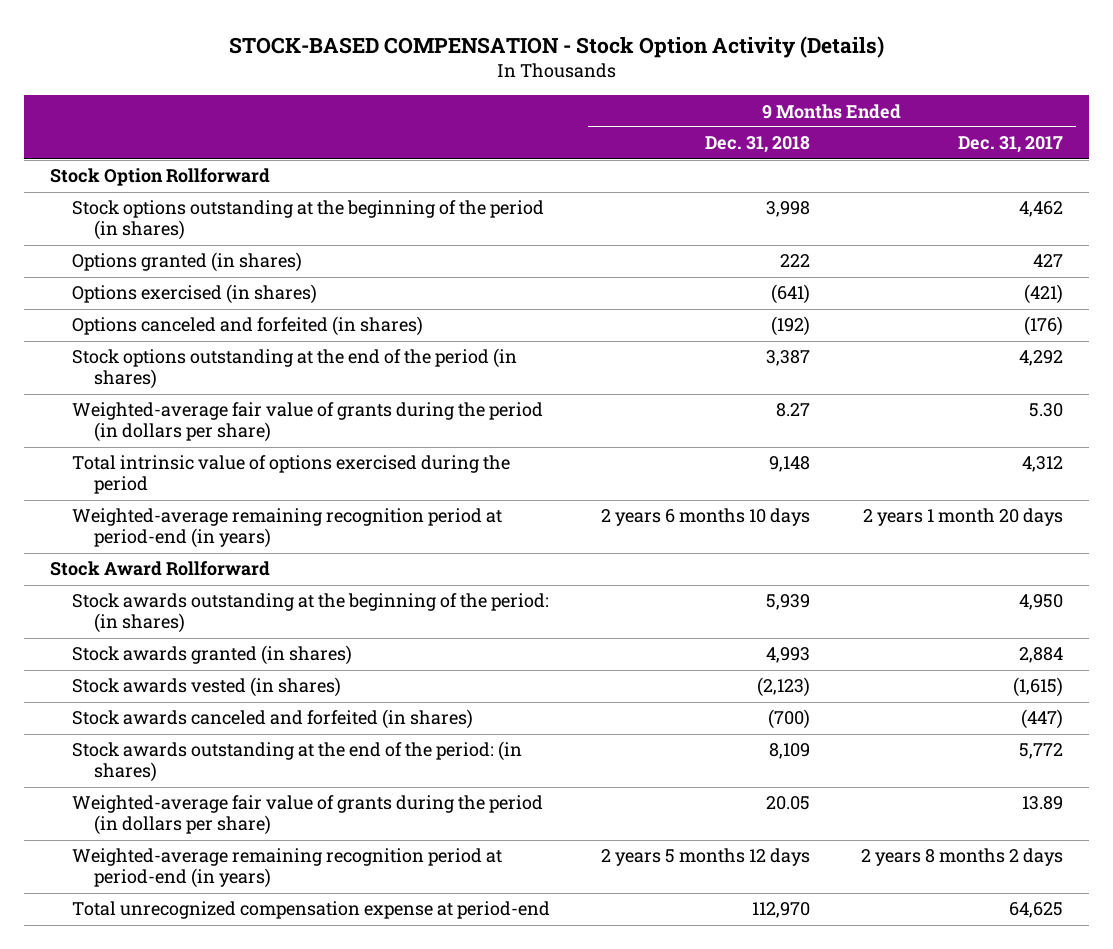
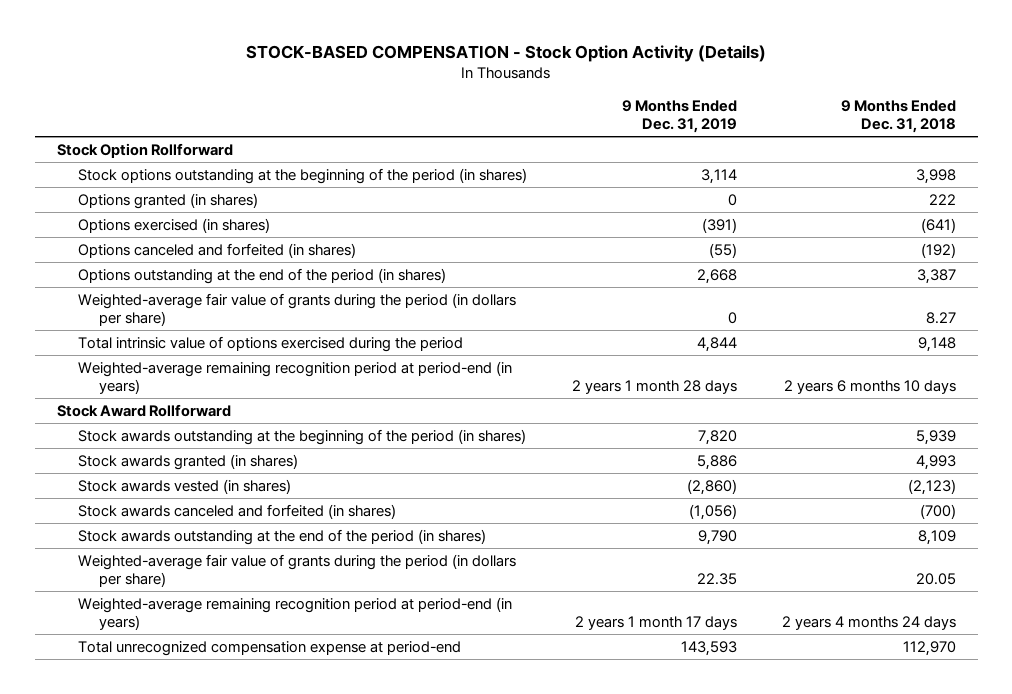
[958,136,1064,154] Dec. 31, 2017 -> none
none -> [621,99,737,133] 9 Months Ended Dec. 31, 2019
[71,348,517,390] Stock options outstanding at the end of the period (in shares) -> [78,267,447,284] Options outstanding at the end of the period (in shares)
[71,593,549,634] Stock awards outstanding at the beginning of the period: (in shares) -> [78,428,527,445] Stock awards outstanding at the beginning of the period (in shares)
[71,741,522,783] Stock awards outstanding at the end of the period: (in shares) -> [78,528,487,545] Stock awards outstanding at the end of the period (in shares)
[601,848,811,867] 2 years 5 months 12 days -> [781,616,956,631] 2 years 4 months 24 days

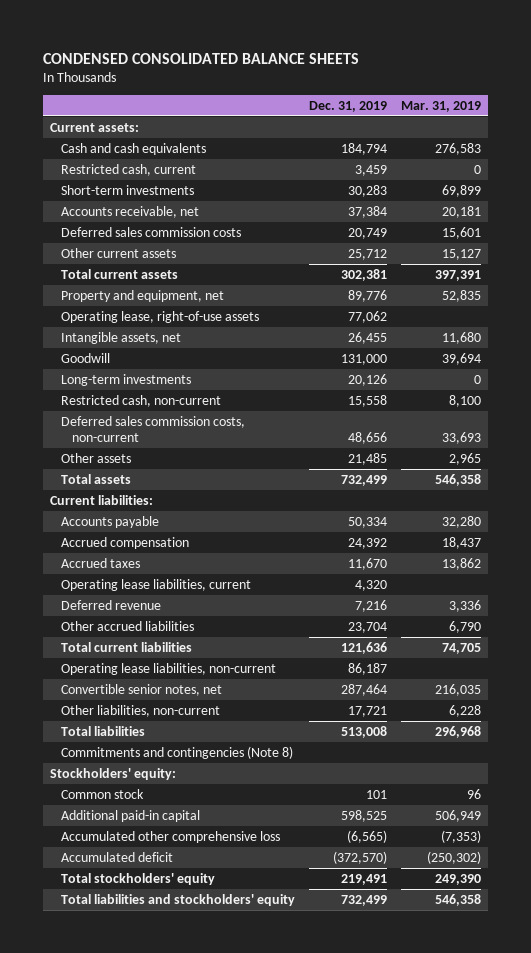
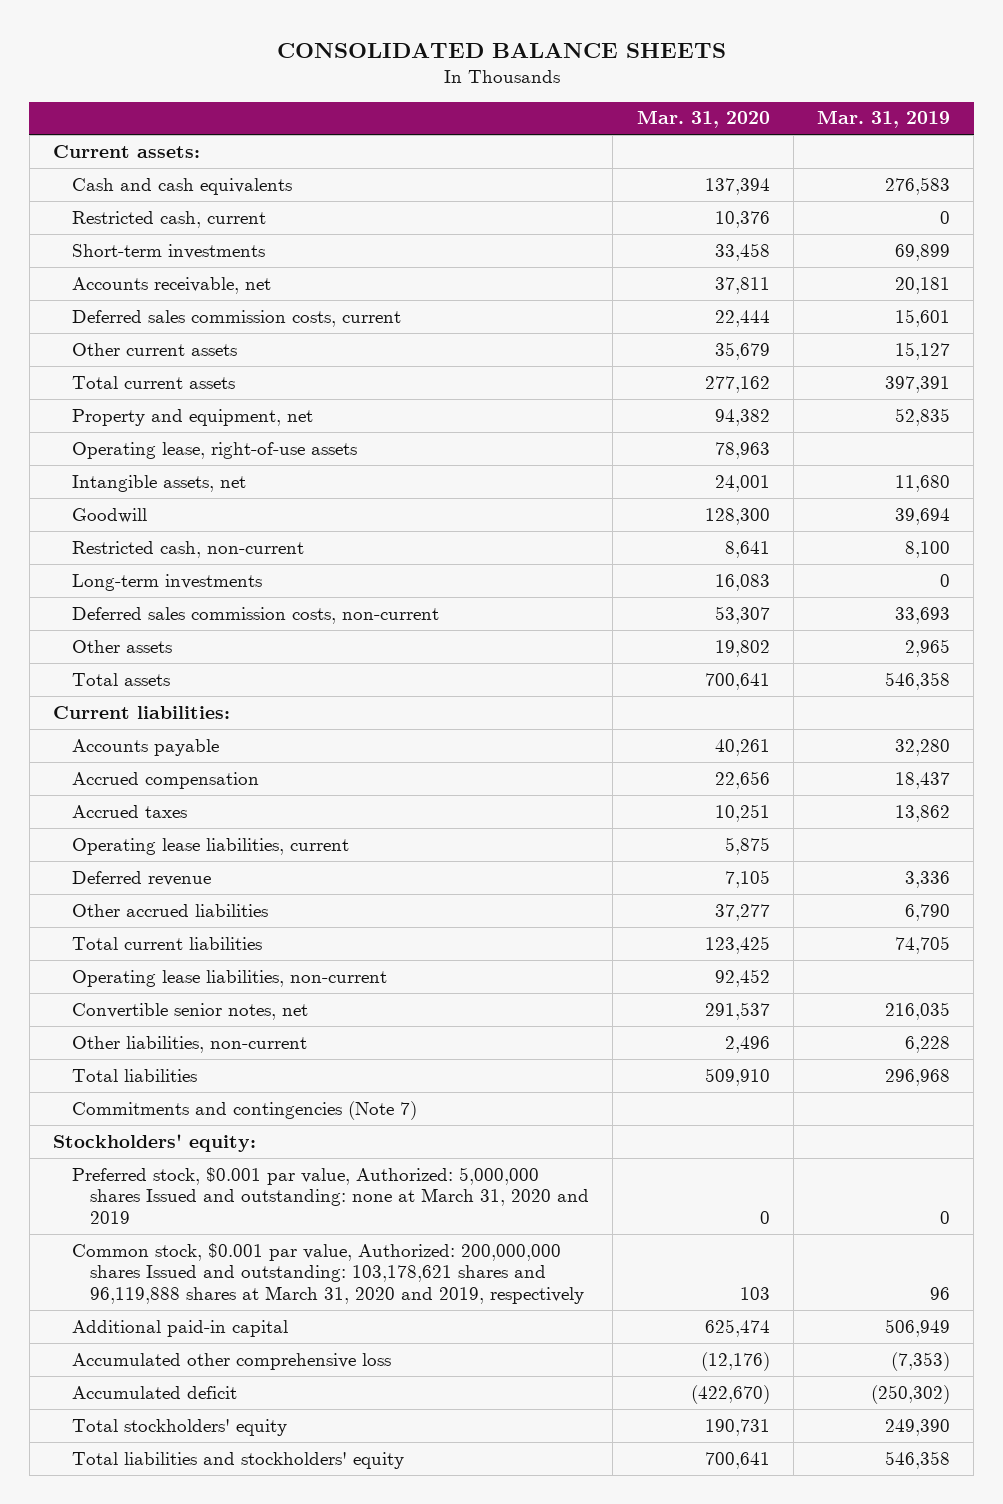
[43,52,360,64] CONDENSED CONSOLIDATED BALANCE SHEETS -> [276,43,726,59] CONSOLIDATED BALANCE SHEETS
[308,100,387,112] Dec. 31, 2019 -> none
none -> [636,110,770,129] Mar. 31, 2020
[61,226,242,237] Deferred sales commission costs -> [71,309,401,327] Deferred sales commission costs, current
[61,373,192,386] Long-term investments -> [71,573,262,591] Long-term investments
[61,745,294,759] Commitments and contingencies (Note 8) -> [71,1100,417,1120] Commitments and contingencies (Note 7)
none -> [71,1166,590,1224] Preferred stock, $0.001 par value, Authorized: 5,000,000 shares Issued and outstanding: none at March 31, 2020 and 2019
[61,788,145,799] Common stock -> [71,1242,585,1304] Common stock, $0.001 par value, Authorized: 200,000,000 shares Issued and outstanding: 103,178,621 shares and 96,119,888 shares at March 31, 2020 and 2019, respectively

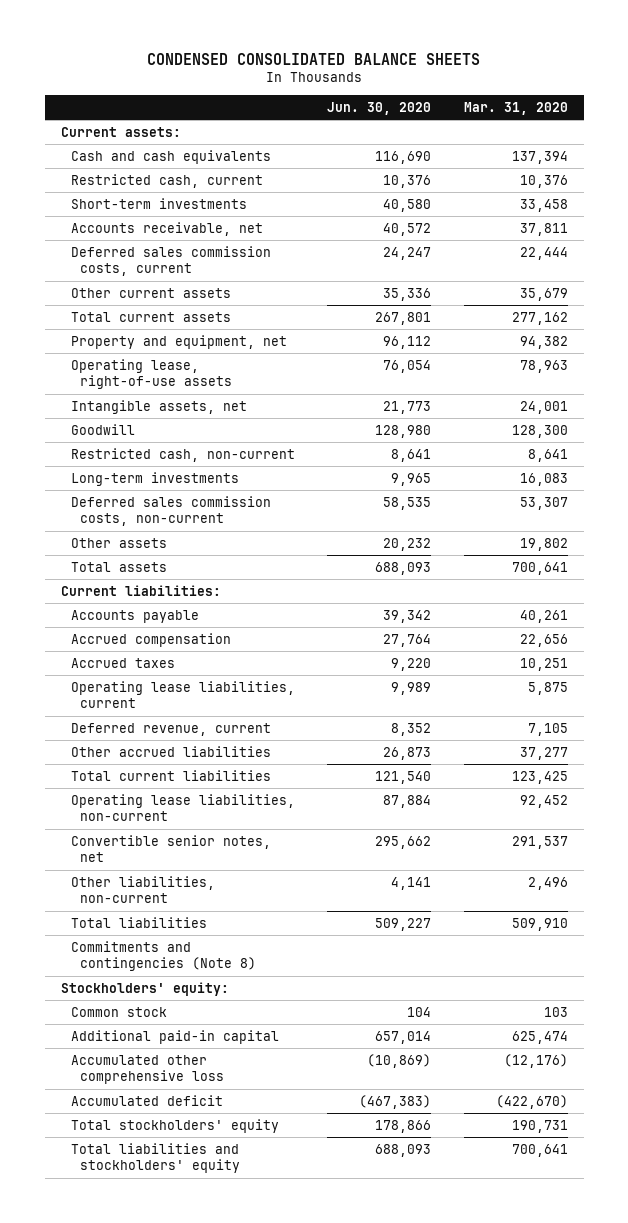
[276,43,726,59] CONSOLIDATED BALANCE SHEETS -> [147,52,481,65] CONDENSED CONSOLIDATED BALANCE SHEETS
[817,110,951,129] Mar. 31, 2019 -> none
none -> [327,101,432,115] Jun. 30, 2020
[71,870,211,886] Deferred revenue -> [70,722,271,736] Deferred revenue, current
[71,1100,417,1120] Commitments and contingencies (Note 7) -> [70,940,257,972] Commitments and contingencies (Note 8)
[71,1166,590,1224] Preferred stock, $0.001 par value, Authorized: 5,000,000 shares Issued and outstanding: none at March 31, 2020 and 2019 -> none
[71,1242,585,1304] Common stock, $0.001 par value, Authorized: 200,000,000 shares Issued and outstanding: 103,178,621 shares and 96,119,888 shares at March 31, 2020 and 2019, respectively -> [70,1006,167,1017] Common stock

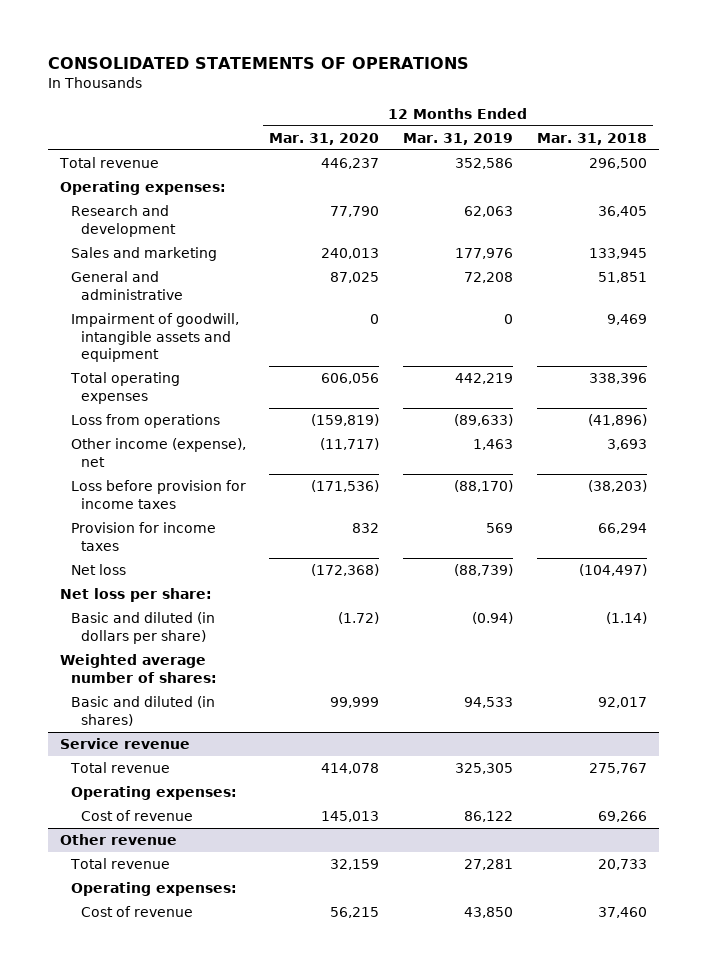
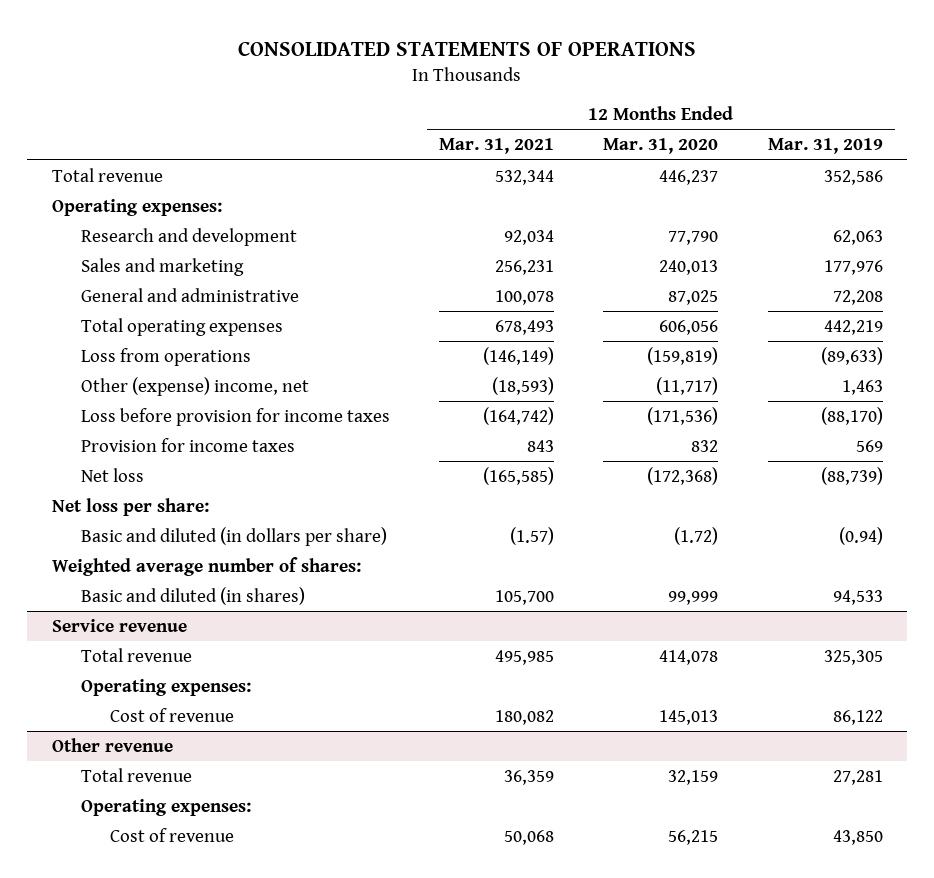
[537,132,648,145] Mar. 31, 2018 -> none
none -> [438,138,554,155] Mar. 31, 2021
[70,313,239,363] Impairment of goodwill, intangible assets and equipment -> none
[70,438,246,467] Other income (expense), net -> [80,376,309,396] Other (expense) income, net

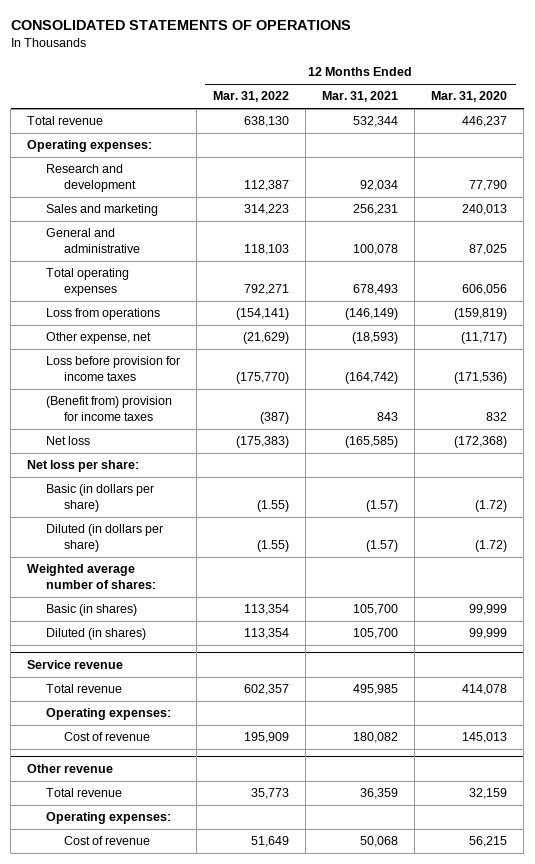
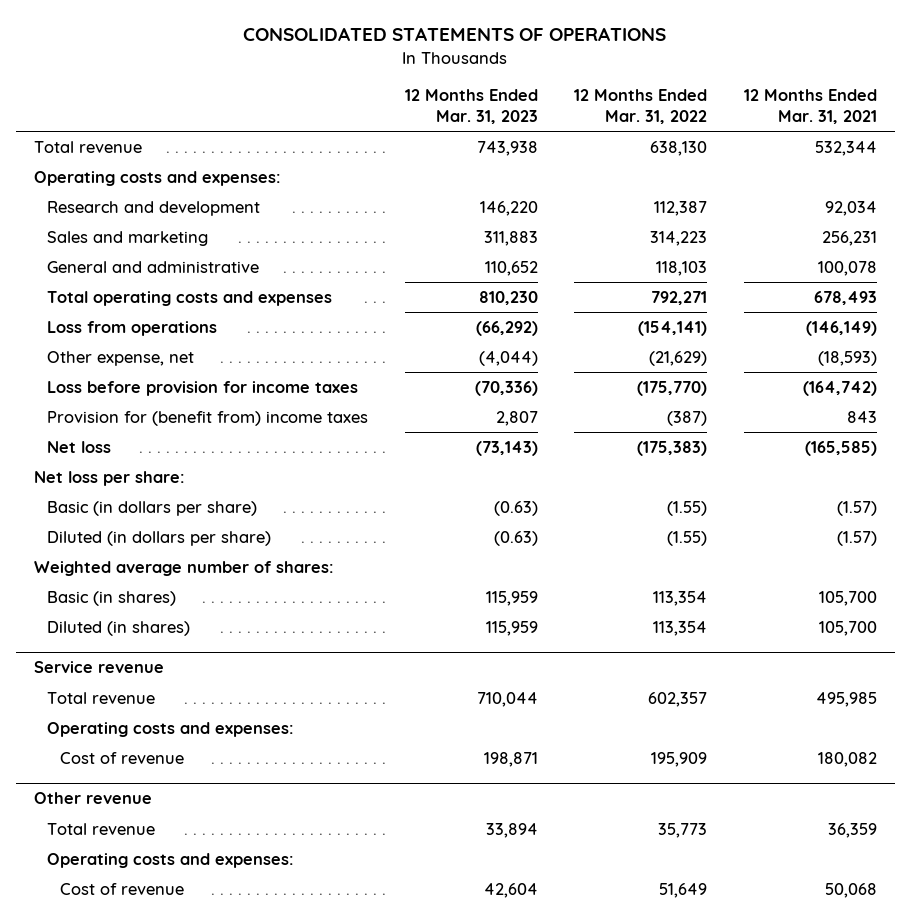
[431,91,508,103] Mar. 31, 2020 -> none
none -> [404,89,538,125] 12 Months Ended Mar. 31, 2023
[27,140,153,153] Operating expenses: -> [33,170,281,186] Operating costs and expenses:
[45,268,129,296] Total operating expenses -> [47,290,333,306] Total operating costs and expenses
[45,396,172,421] (Benefit from) provision for income taxes -> [47,410,369,426] Provision for (benefit from) income taxes
[45,708,171,721] Operating expenses: -> [47,721,295,737] Operating costs and expenses:
[45,812,171,825] Operating expenses: -> [47,852,295,868] Operating costs and expenses:

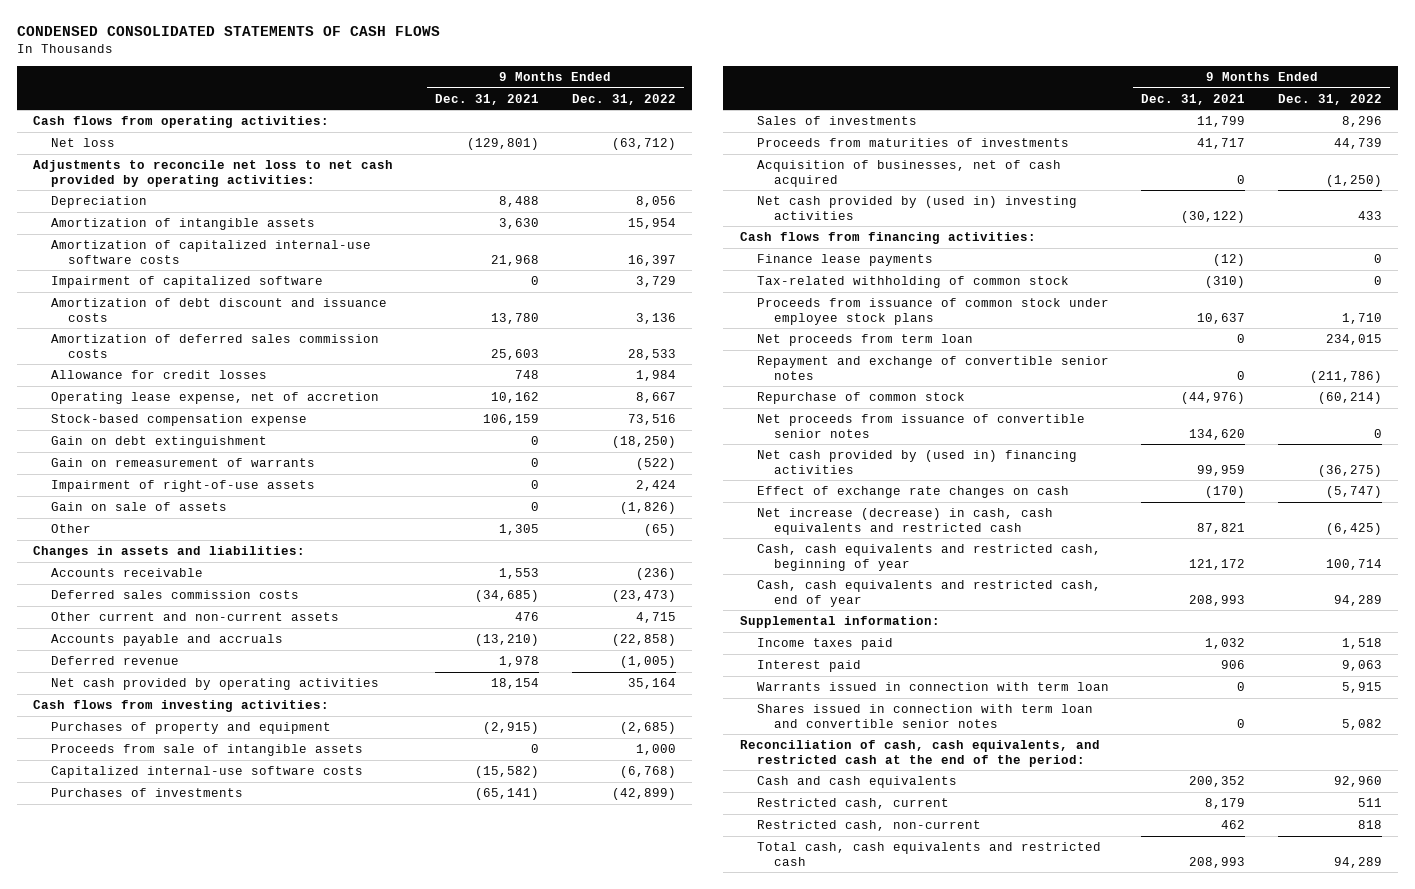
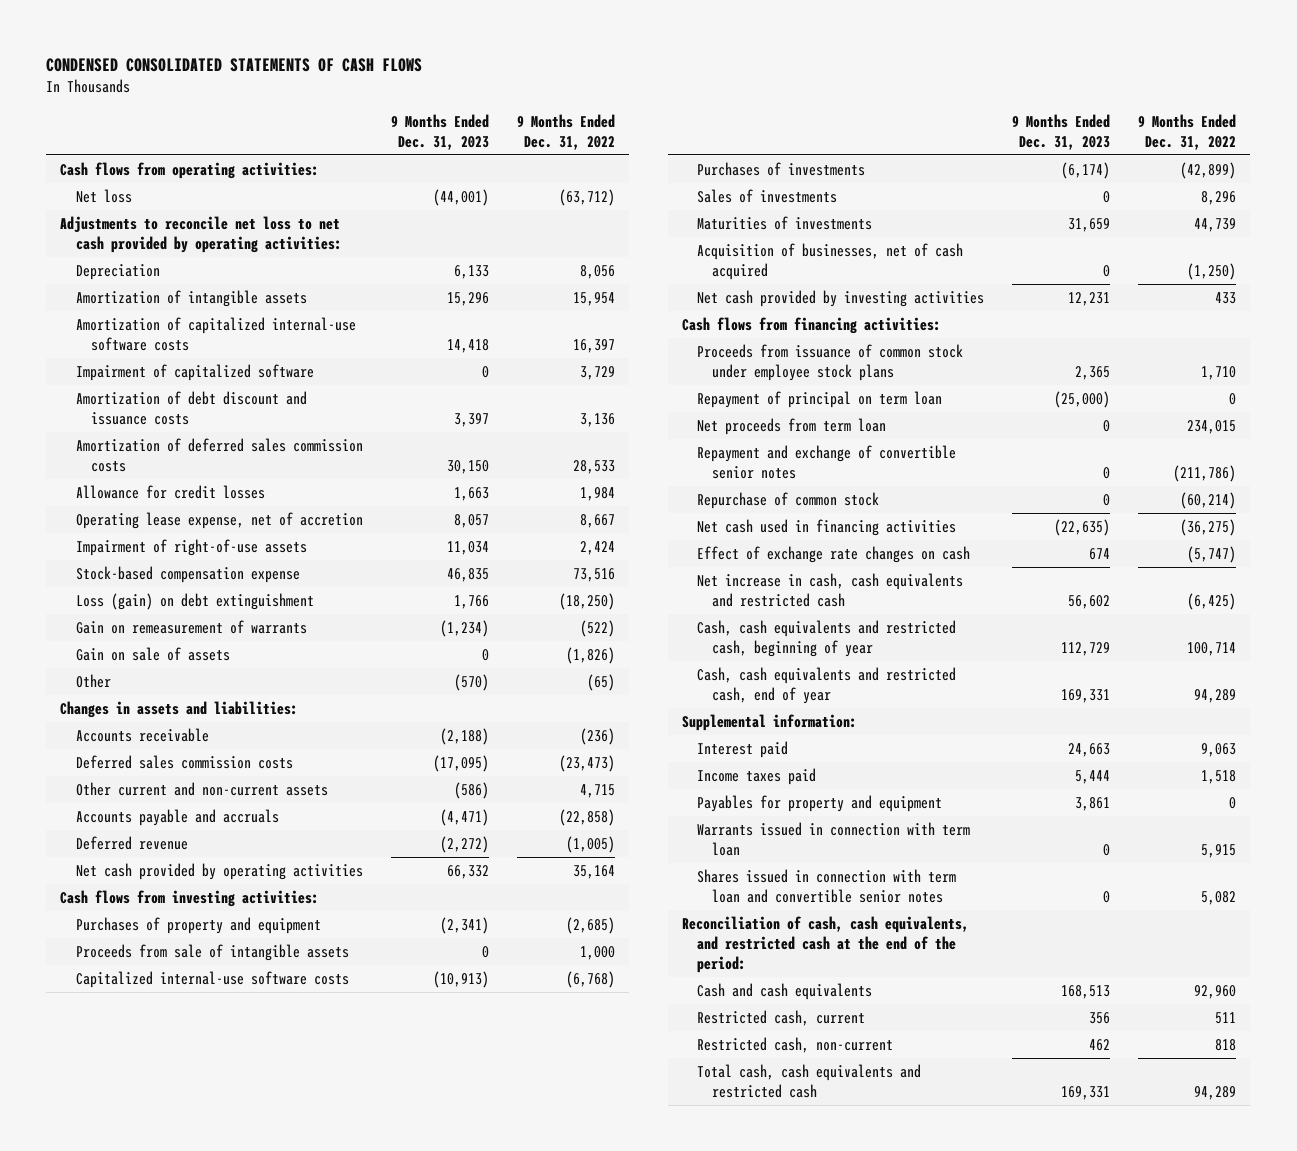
[435,93,540,105] Dec. 31, 2021 -> none
none -> [390,113,489,150] 9 Months Ended Dec. 31, 2023
[50,479,315,492] Impairment of right-of-use assets -> [75,539,307,557] Impairment of right-of-use assets
[50,435,267,448] Gain on debt extinguishment -> [75,593,314,611] Loss (gain) on debt extinguishment
[756,137,1069,147] Proceeds from maturities of investments -> [697,216,873,231] Maturities of investments
[756,195,1077,220] Net cash provided by (used in) investing activities -> [697,290,985,308] Net cash provided by investing activities
[756,253,933,266] Finance lease payments -> none
[756,275,1069,288] Tax-related withholding of common stock -> none
none -> [697,391,943,409] Repayment of principal on term loan
[756,413,1085,438] Net proceeds from issuance of convertible senior notes -> none
[756,449,1077,474] Net cash provided by (used in) financing activities -> [697,519,957,537] Net cash used in financing activities
[756,507,1053,535] Net increase (decrease) in cash, cash equivalents and restricted cash -> [697,573,964,608] Net increase in cash, cash equivalents and restricted cash
[756,637,893,650] Income taxes paid -> [697,768,817,786] Income taxes paid
none -> [697,795,943,813] Payables for property and equipment

